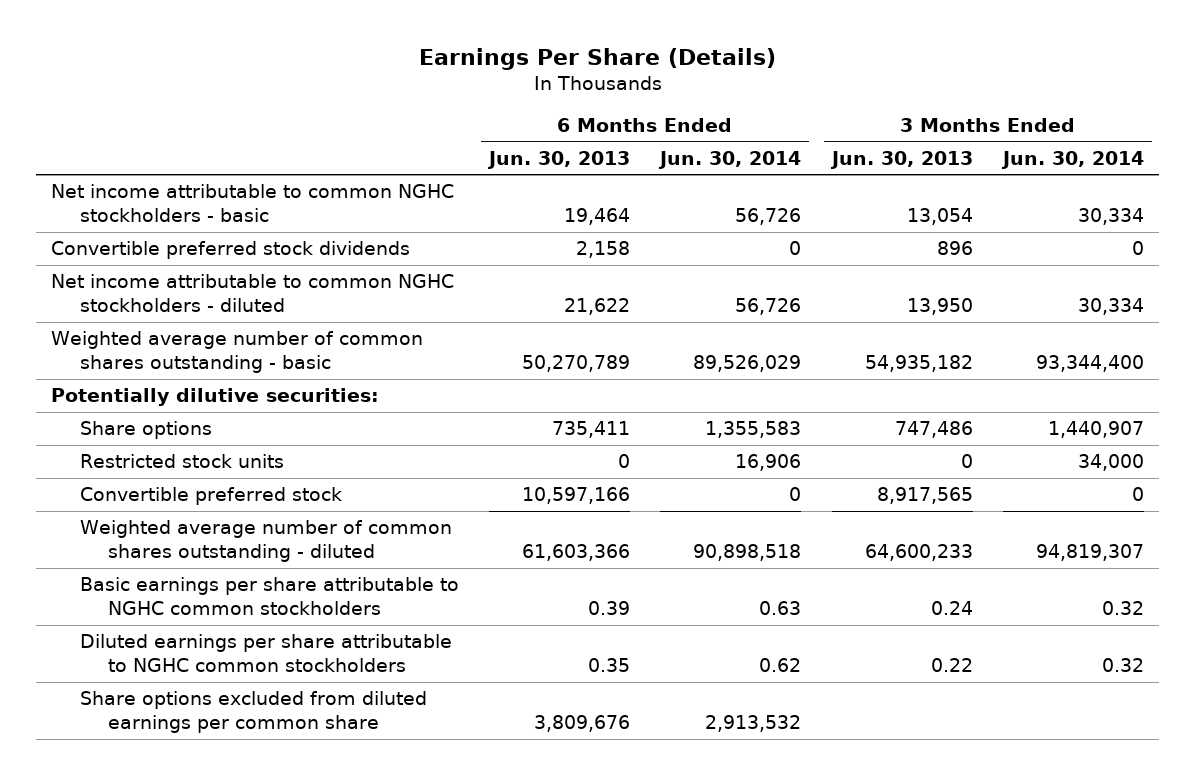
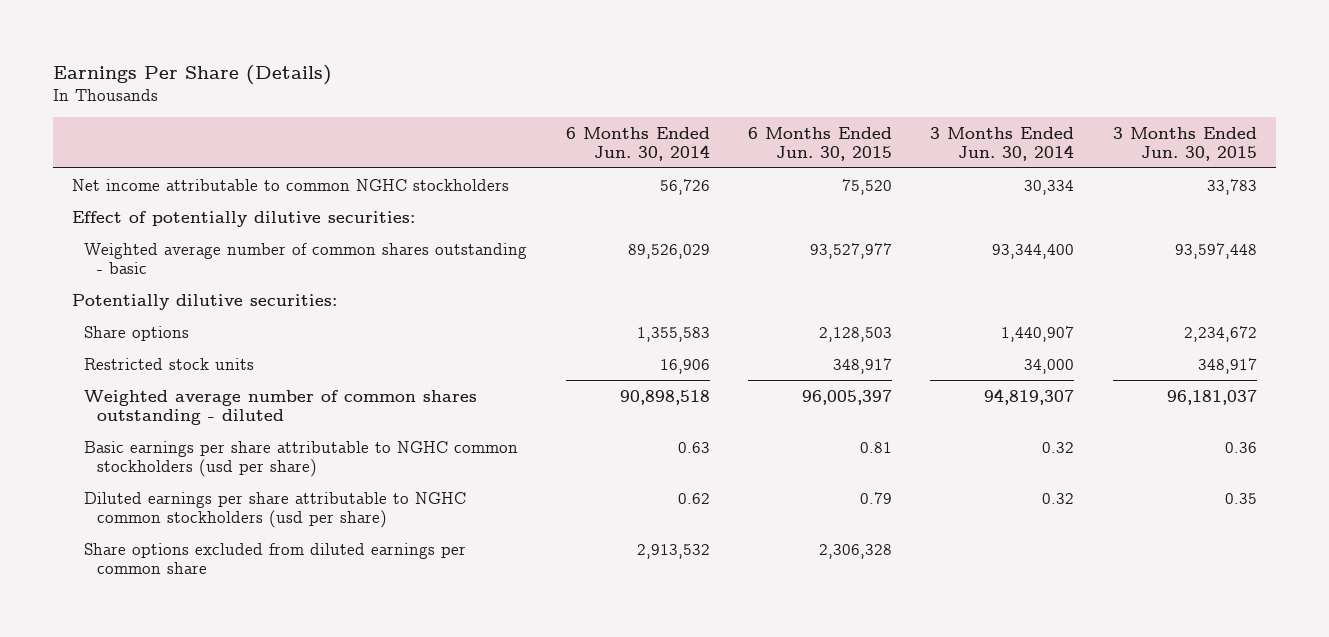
[486,150,630,169] Jun. 30, 2013 -> none
[829,150,973,169] Jun. 30, 2013 -> none
none -> [748,126,893,161] 6 Months Ended Jun. 30, 2015
none -> [1112,126,1257,161] 3 Months Ended Jun. 30, 2015
[51,241,411,260] Convertible preferred stock dividends -> none
[51,274,455,313] Net income attributable to common NGHC stockholders - diluted -> none
[51,184,455,223] Net income attributable to common NGHC stockholders - basic -> [72,178,510,191] Net income attributable to common NGHC stockholders
none -> [72,210,416,227] Effect of potentially dilutive securities:
[79,487,342,506] Convertible preferred stock -> none
[79,577,459,616] Basic earnings per share attributable to NGHC common stockholders -> [84,440,519,477] Basic earnings per share attributable to NGHC common stockholders (usd per share)
[79,634,452,673] Diluted earnings per share attributable to NGHC common stockholders -> [84,491,467,528] Diluted earnings per share attributable to NGHC common stockholders (usd per share)

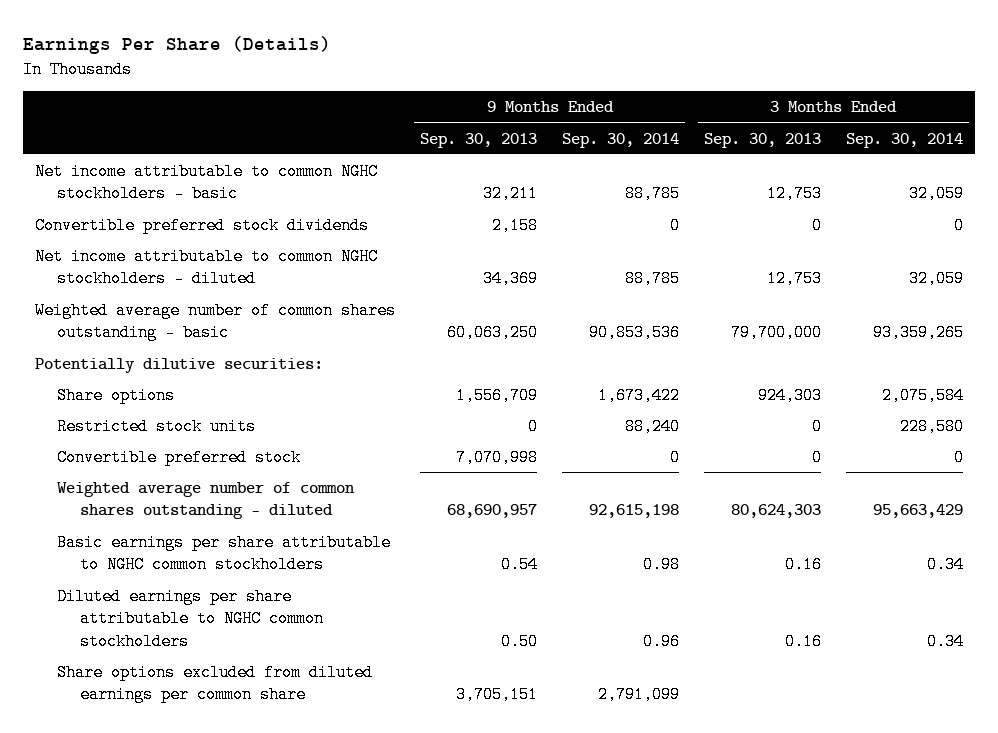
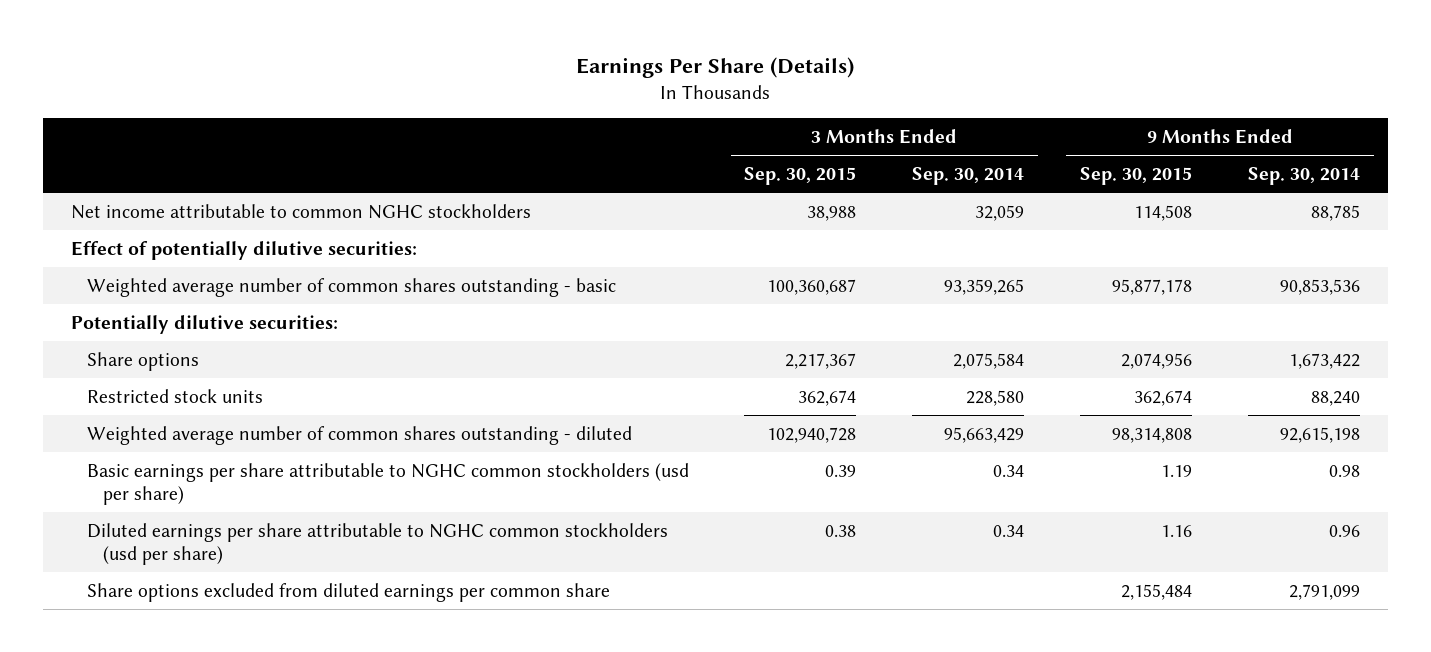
[420,132,538,148] Sep. 30, 2013 -> none
[703,132,821,148] Sep. 30, 2013 -> none
none -> [744,167,857,186] Sep. 30, 2015
none -> [1080,167,1193,186] Sep. 30, 2015
[35,216,370,234] Convertible preferred stock dividends -> none
[35,247,379,288] Net income attributable to common NGHC stockholders - diluted -> none
[35,162,379,203] Net income attributable to common NGHC stockholders - basic -> [70,203,531,219] Net income attributable to common NGHC stockholders
none -> [70,240,417,260] Effect of potentially dilutive securities:
[57,448,302,466] Convertible preferred stock -> none
[57,533,392,574] Basic earnings per share attributable to NGHC common stockholders -> [86,462,689,505] Basic earnings per share attributable to NGHC common stockholders (usd per share)
[57,587,324,650] Diluted earnings per share attributable to NGHC common stockholders -> [86,522,668,565] Diluted earnings per share attributable to NGHC common stockholders (usd per share)

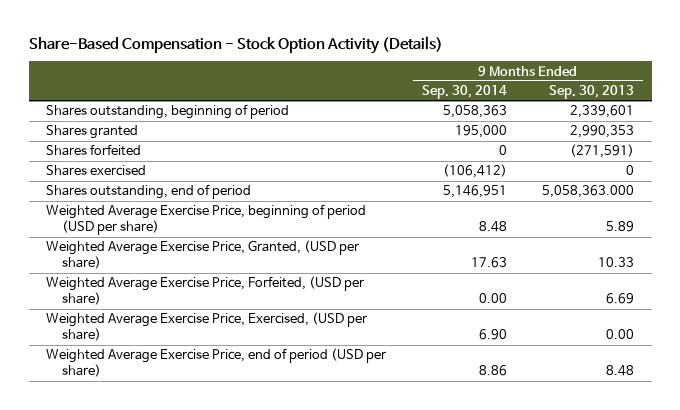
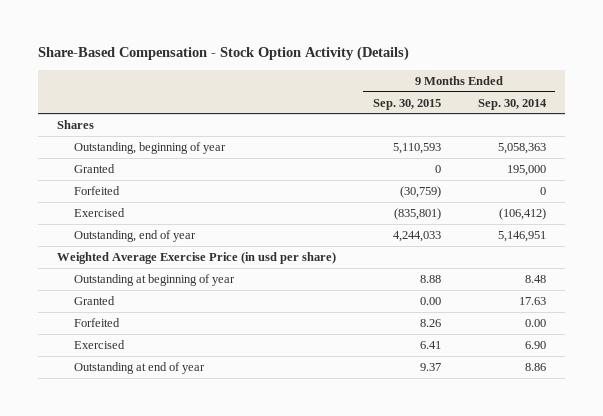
[549,85,635,100] Sep. 30, 2013 -> none
none -> [372,98,441,110] Sep. 30, 2015
none -> [56,119,94,129] Shares
[46,104,290,120] Shares outstanding, beginning of period -> [74,141,227,154] Outstanding, beginning of year
[46,125,139,140] Shares granted -> [74,163,116,173] Granted
[46,144,142,157] Shares forfeited -> [74,185,121,195] Forfeited
[46,165,147,177] Shares exercised -> [74,207,126,217] Exercised
[46,184,252,200] Shares outstanding, end of period -> [74,229,197,242] Outstanding, end of year
none -> [56,251,336,264] Weighted Average Exercise Price (in usd per share)
[46,204,367,236] Weighted Average Exercise Price, beginning of period (USD per share) -> [74,273,236,286] Outstanding at beginning of year
[46,240,360,270] Weighted Average Exercise Price, Granted, (USD per share) -> [74,295,116,305] Granted
[46,276,365,306] Weighted Average Exercise Price, Forfeited, (USD per share) -> [74,317,121,327] Forfeited
[46,312,368,342] Weighted Average Exercise Price, Exercised, (USD per share) -> [74,339,126,349] Exercised
[46,348,387,378] Weighted Average Exercise Price, end of period (USD per share) -> [74,361,206,374] Outstanding at end of year

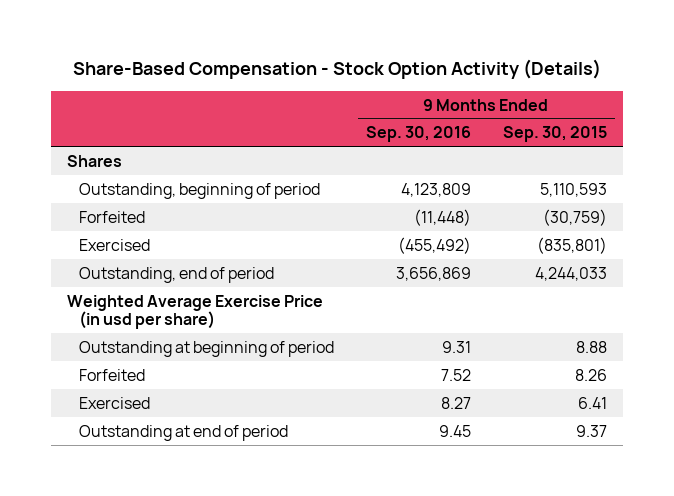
[478,98,548,110] Sep. 30, 2014 -> none
none -> [365,126,471,143] Sep. 30, 2016
[74,163,116,173] Granted -> none
[74,141,227,154] Outstanding, beginning of year -> [78,182,320,199] Outstanding, beginning of period
[74,229,197,242] Outstanding, end of year -> [78,266,274,283] Outstanding, end of period
[74,295,116,305] Granted -> none
[74,273,236,286] Outstanding at beginning of year -> [78,340,334,357] Outstanding at beginning of period
[74,361,206,374] Outstanding at end of year -> [78,424,288,441] Outstanding at end of period

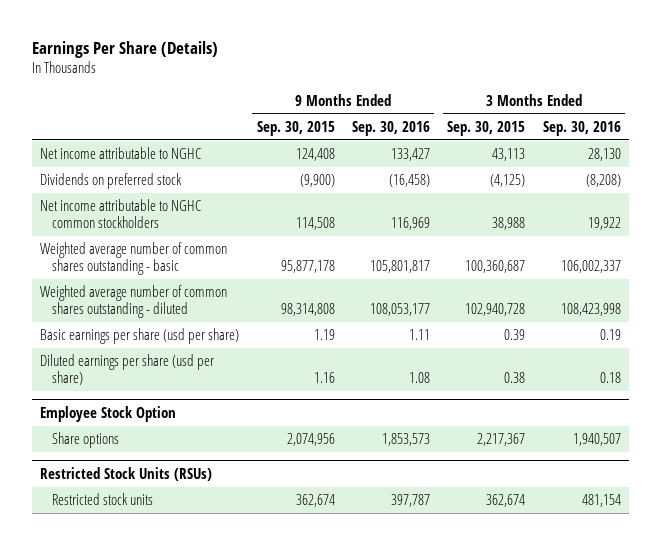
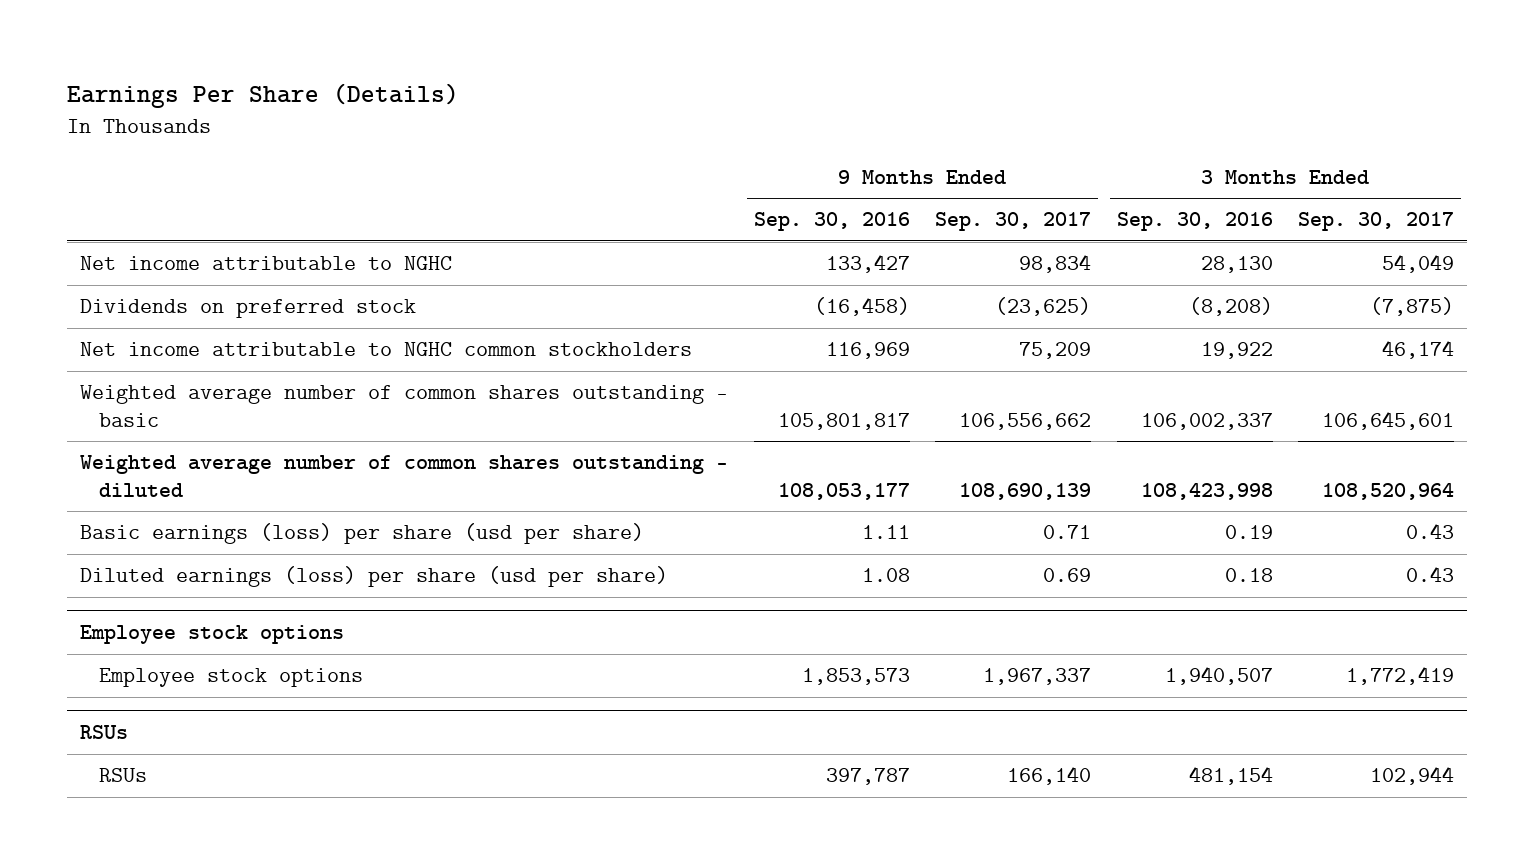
[256,120,335,136] Sep. 30, 2015 -> none
[447,120,526,136] Sep. 30, 2015 -> none
none -> [935,212,1092,232] Sep. 30, 2017
none -> [1298,212,1455,232] Sep. 30, 2017
[40,328,240,345] Basic earnings per share (usd per share) -> [80,523,645,545] Basic earnings (loss) per share (usd per share)
[40,354,215,386] Diluted earnings per share (usd per share) -> [80,566,669,588] Diluted earnings (loss) per share (usd per share)
[40,405,177,422] Employee Stock Option -> [80,625,345,645] Employee stock options
[52,432,120,449] Share options -> [98,668,363,688] Employee stock options
[40,466,213,481] Restricted Stock Units (RSUs) -> [80,725,129,740] RSUs
[52,493,154,506] Restricted stock units -> [98,768,147,783] RSUs

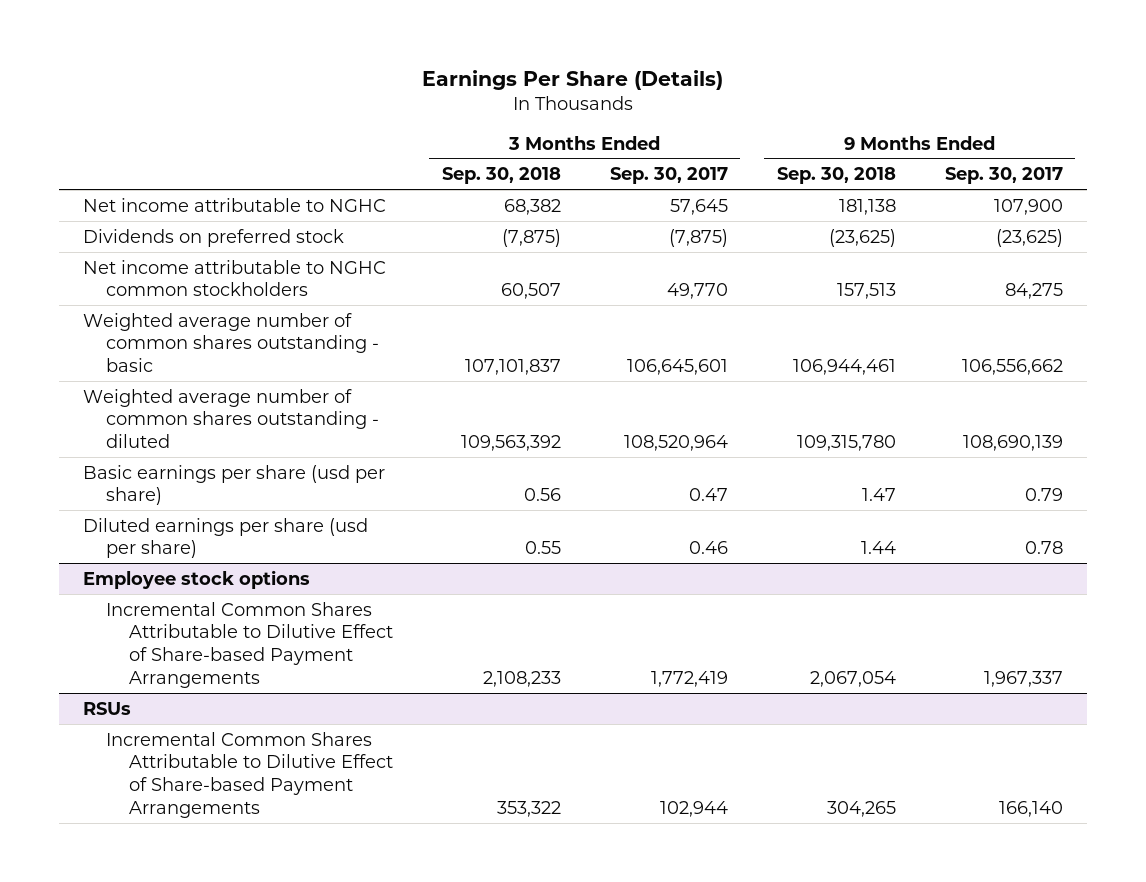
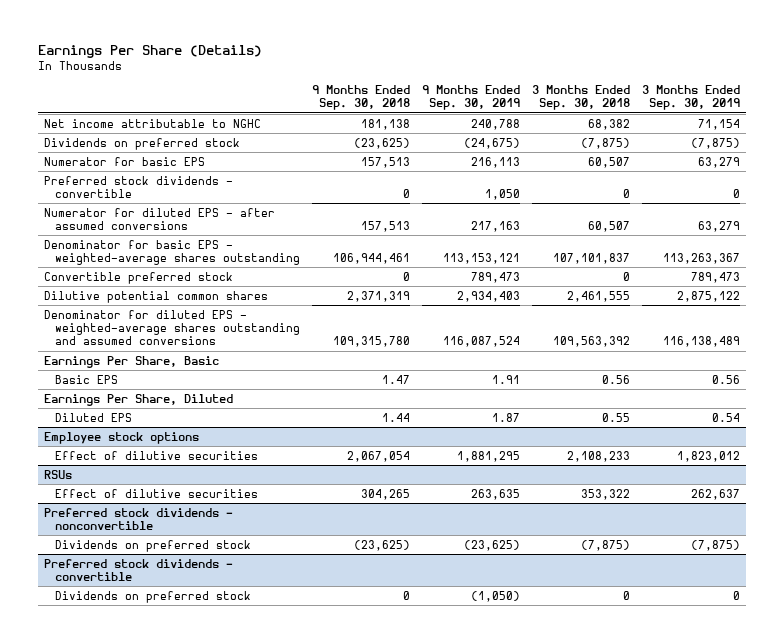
[609,167,728,185] Sep. 30, 2017 -> none
[944,167,1063,185] Sep. 30, 2017 -> none
none -> [422,85,521,111] 9 Months Ended Sep. 30, 2019
none -> [642,85,741,111] 3 Months Ended Sep. 30, 2019
[83,259,387,297] Net income attributable to NGHC common stockholders -> [43,156,205,166] Numerator for basic EPS
none -> [43,175,233,198] Preferred stock dividends - convertible
none -> [43,207,275,230] Numerator for diluted EPS - after assumed conversions
[83,312,379,372] Weighted average number of common shares outstanding - basic -> [43,239,301,265] Denominator for basic EPS - weighted-average shares outstanding
none -> [43,271,233,284] Convertible preferred stock
none -> [43,290,268,303] Dilutive potential common shares
[83,388,379,448] Weighted average number of common shares outstanding - diluted -> [43,309,301,346] Denominator for diluted EPS - weighted-average shares outstanding and assumed conversions
none -> [43,355,219,368] Earnings Per Share, Basic
[83,464,386,506] Basic earnings per share (usd per share) -> [55,374,119,384] Basic EPS
none -> [43,393,233,406] Earnings Per Share, Diluted
[83,517,369,559] Diluted earnings per share (usd per share) -> [55,412,133,422] Diluted EPS
[105,601,393,688] Incremental Common Shares Attributable to Dilutive Effect of Share-based Payment Arrangements -> [55,450,259,460] Effect of dilutive securities
[105,731,393,818] Incremental Common Shares Attributable to Dilutive Effect of Share-based Payment Arrangements -> [55,488,259,498] Effect of dilutive securities
none -> [43,507,233,530] Preferred stock dividends - nonconvertible
none -> [55,539,252,552] Dividends on preferred stock
none -> [43,558,233,581] Preferred stock dividends - convertible
none -> [55,590,252,603] Dividends on preferred stock

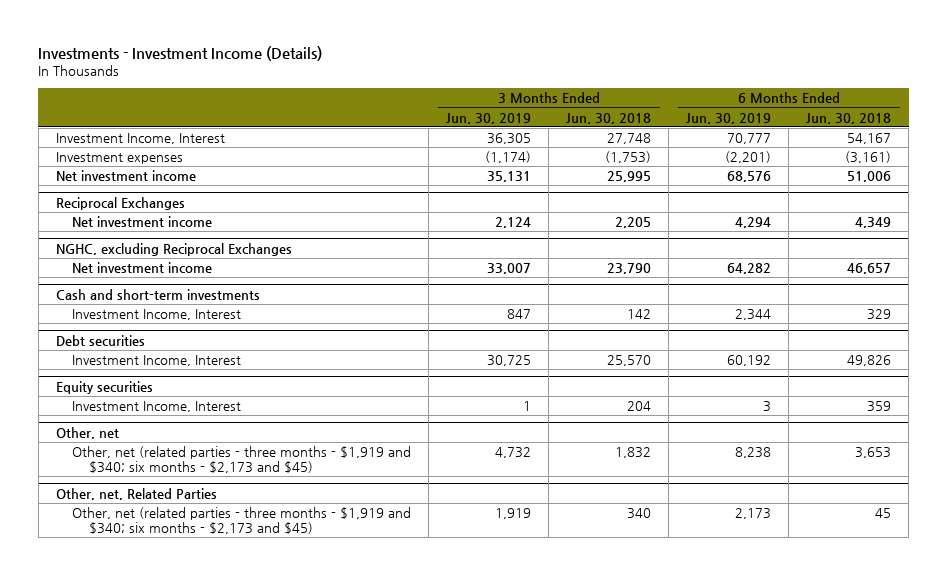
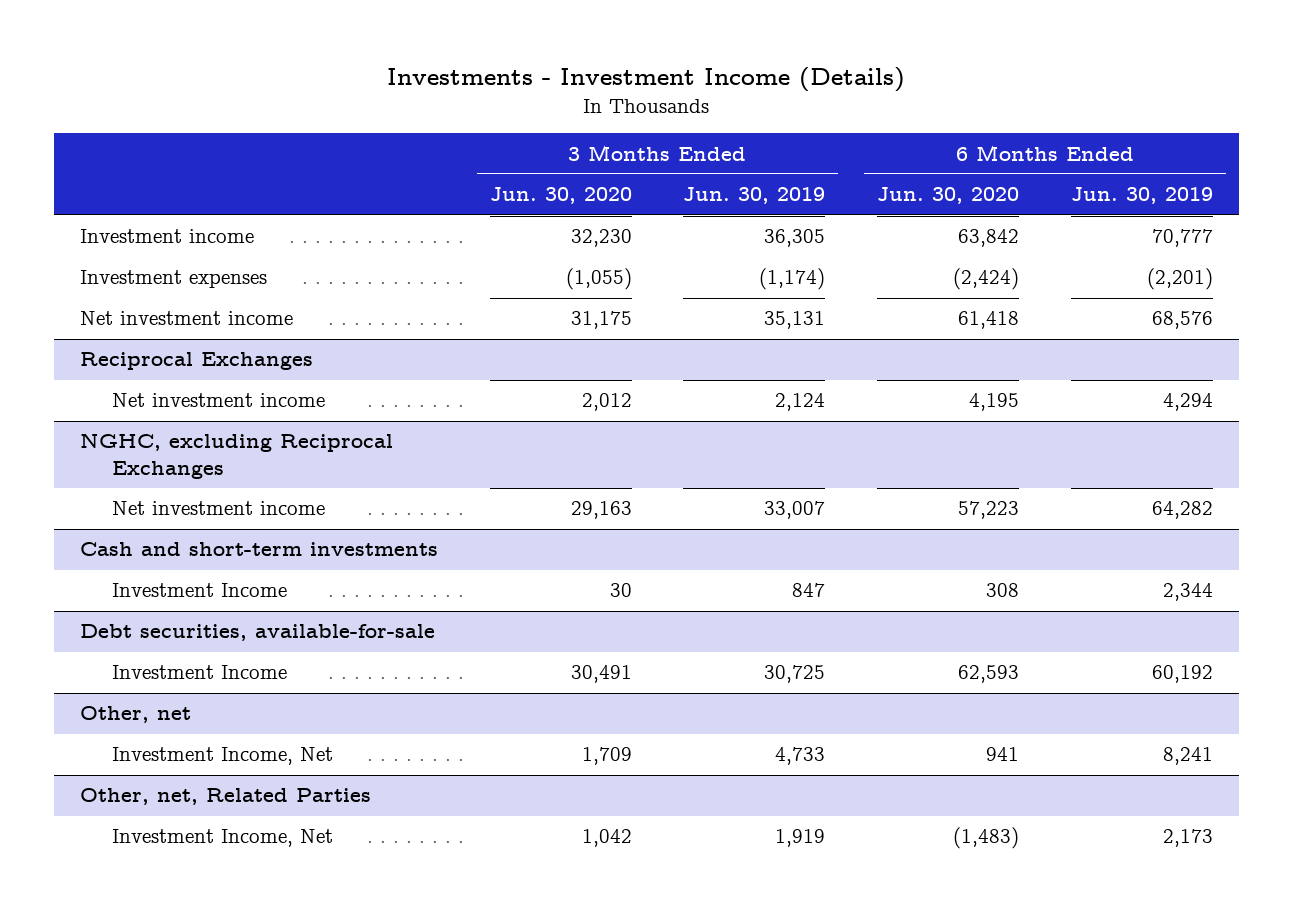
[566,112,652,124] Jun. 30, 2018 -> none
[806,112,892,124] Jun. 30, 2018 -> none
none -> [489,187,632,205] Jun. 30, 2020
none -> [877,187,1020,205] Jun. 30, 2020
[55,133,225,145] Investment Income, Interest -> [79,229,254,244] Investment income
[55,380,153,394] Equity securities -> none
[72,401,242,413] Investment Income, Interest -> none
[72,309,242,321] Investment Income, Interest -> [112,583,288,598] Investment Income
[55,334,145,346] Debt securities -> [79,624,435,642] Debt securities, available-for-sale
[72,355,242,367] Investment Income, Interest -> [112,665,288,680] Investment Income
[72,446,412,474] Other, net (related parties - three months - $1,919 and $340; six months - $2,173 and $45) -> none
none -> [112,747,334,766] Investment Income, Net
[72,507,412,535] Other, net (related parties - three months - $1,919 and $340; six months - $2,173 and $45) -> [112,829,334,848] Investment Income, Net

